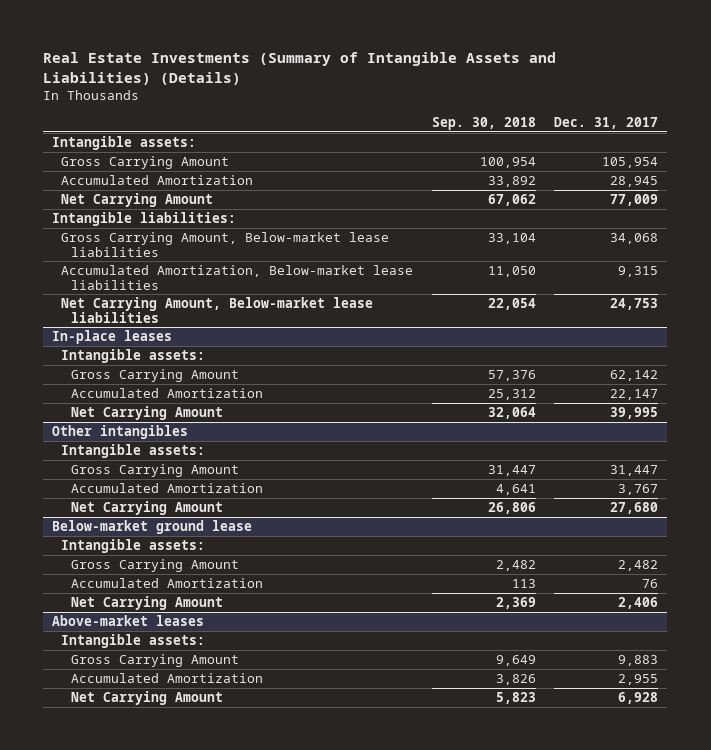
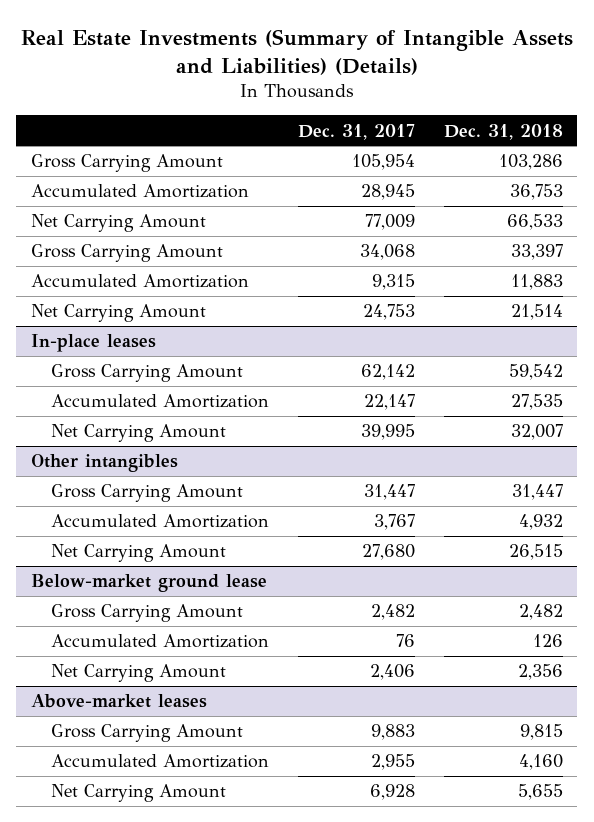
[431,116,536,130] Sep. 30, 2018 -> none
none -> [443,123,563,140] Dec. 31, 2018
[52,135,197,150] Intangible assets: -> none
[52,211,237,226] Intangible liabilities: -> none
[61,231,390,257] Gross Carrying Amount, Below-market lease liabilities -> [30,244,223,263] Gross Carrying Amount
[61,264,414,290] Accumulated Amortization, Below-market lease liabilities -> [30,274,249,289] Accumulated Amortization
[61,296,374,323] Net Carrying Amount, Below-market lease liabilities -> [30,304,206,323] Net Carrying Amount
[61,348,206,363] Intangible assets: -> none
[61,443,206,458] Intangible assets: -> none
[61,538,206,553] Intangible assets: -> none
[61,633,206,648] Intangible assets: -> none

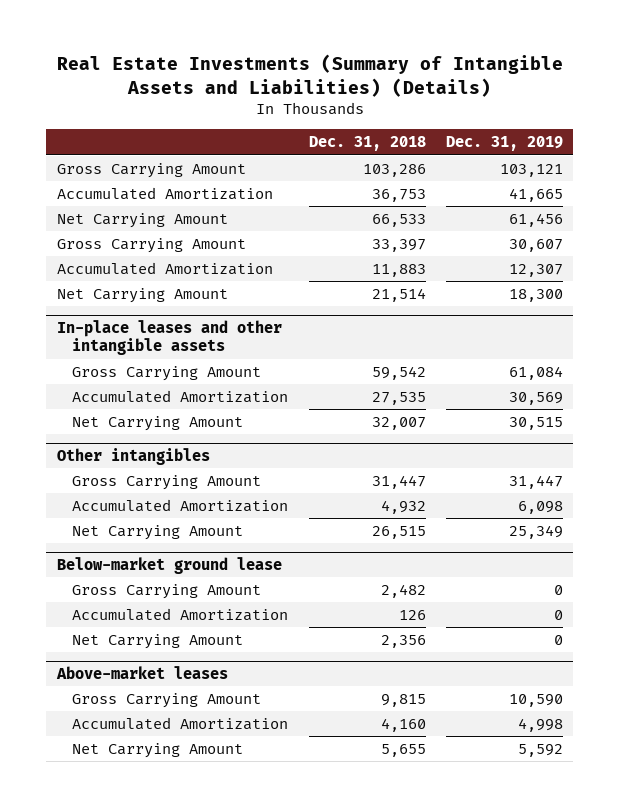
[297,123,415,140] Dec. 31, 2017 -> none
none -> [445,136,563,152] Dec. 31, 2019
[30,334,156,353] In-place leases -> [56,320,282,356] In-place leases and other intangible assets

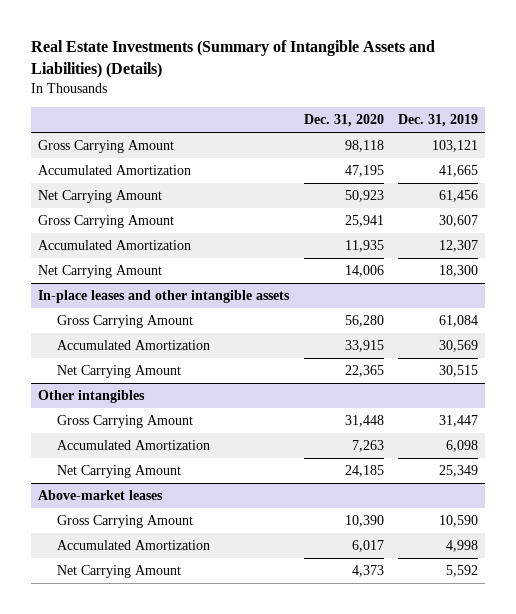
[308,136,426,152] Dec. 31, 2018 -> none
none -> [303,113,384,127] Dec. 31, 2020
[56,557,282,575] Below-market ground lease -> none
[72,584,262,600] Gross Carrying Amount -> none
[72,608,289,622] Accumulated Amortization -> none
[72,634,244,650] Net Carrying Amount -> none

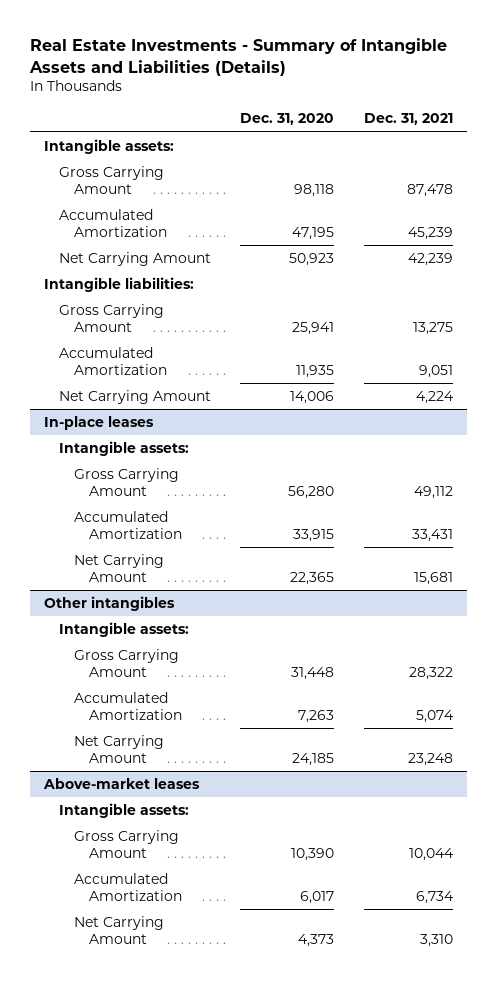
[30,40,435,79] Real Estate Investments (Summary of Intangible Assets and Liabilities) (Details) -> [28,38,447,76] Real Estate Investments - Summary of Intangible Assets and Liabilities (Details)
[398,113,479,127] Dec. 31, 2019 -> none
none -> [363,113,453,126] Dec. 31, 2021
none -> [44,139,175,155] Intangible assets:
none -> [44,277,195,293] Intangible liabilities:
[38,290,291,304] In-place leases and other intangible assets -> [44,416,155,431] In-place leases
none -> [59,441,190,457] Intangible assets:
none -> [59,622,190,638] Intangible assets:
none -> [59,803,190,819] Intangible assets:

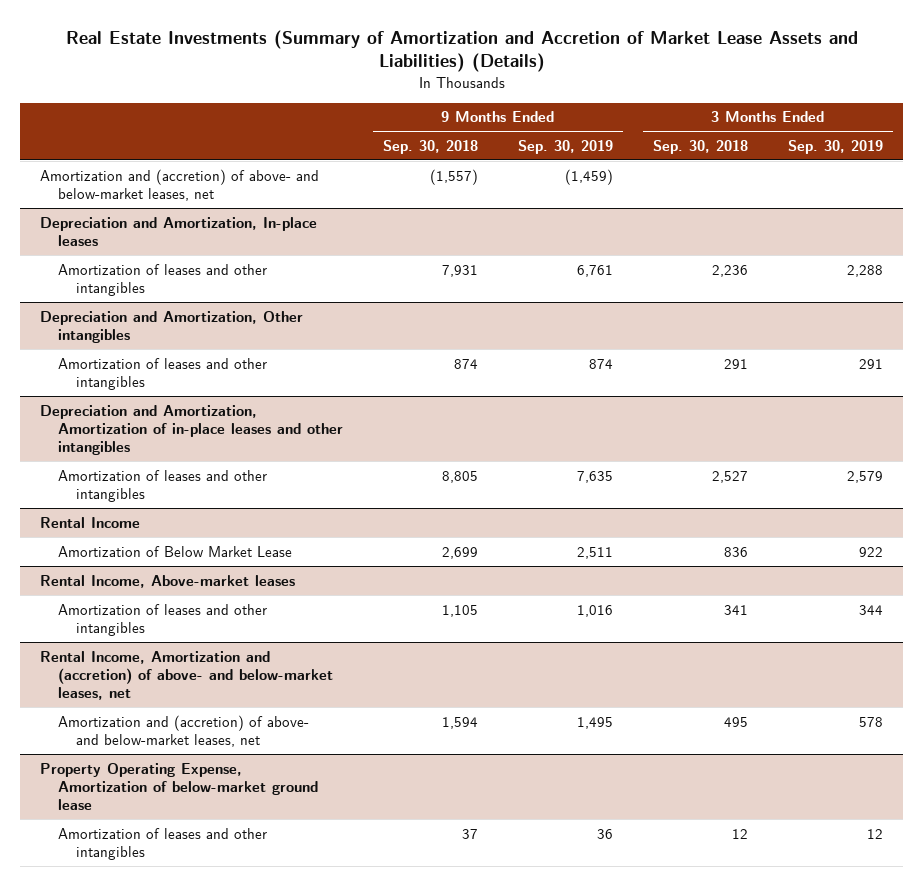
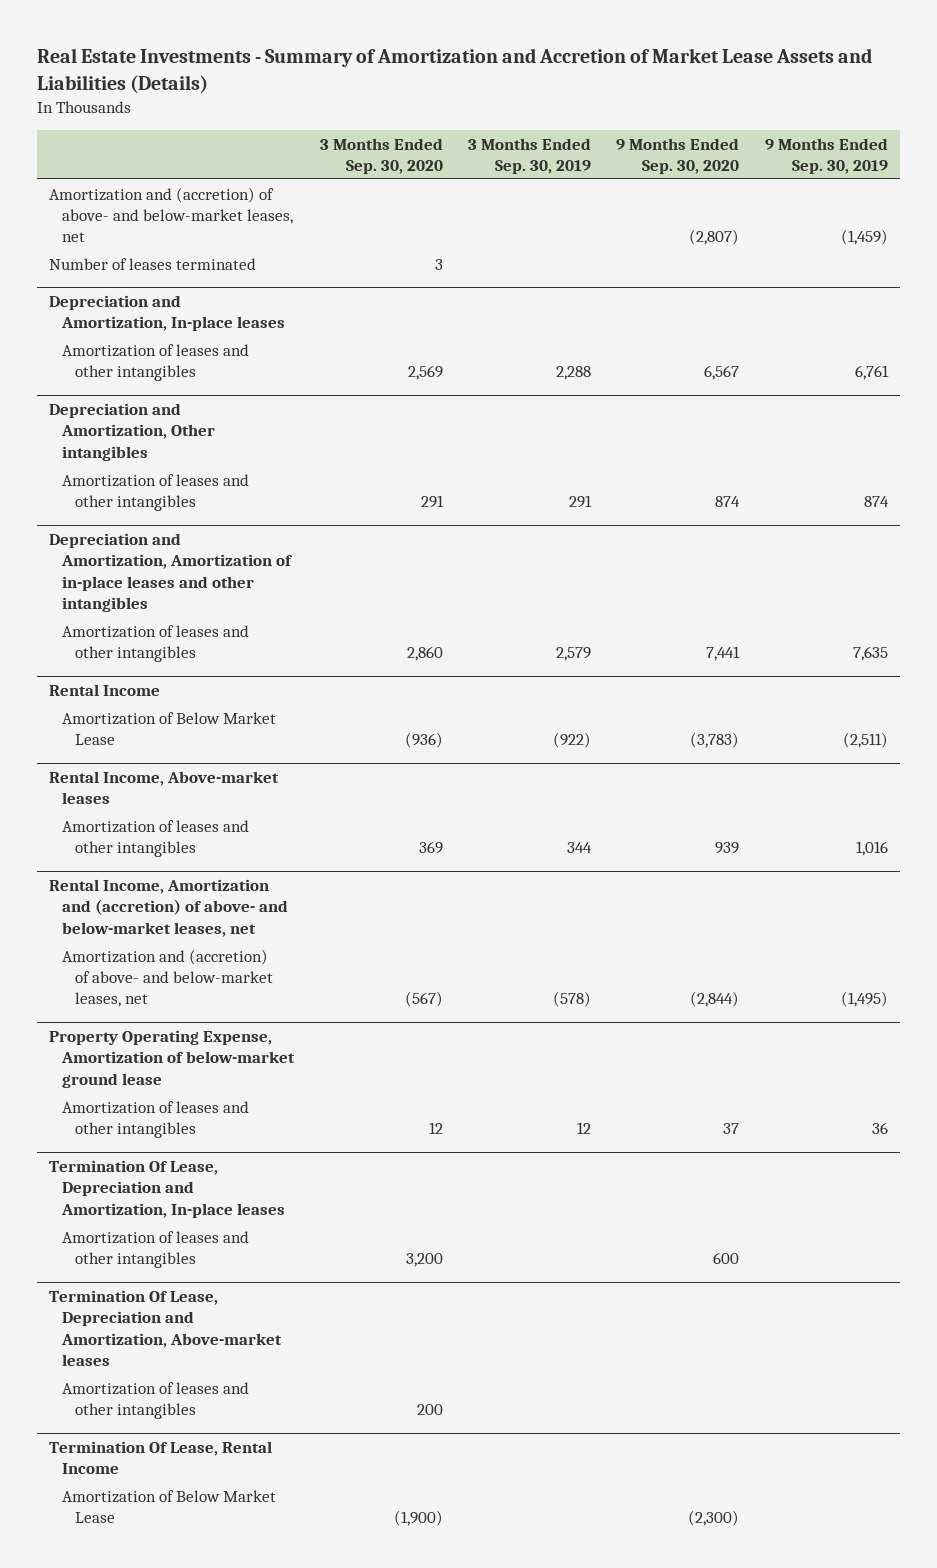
[65,29,858,73] Real Estate Investments (Summary of Amortization and Accretion of Market Lease Assets and Liabilities) (Details) -> [36,48,872,94] Real Estate Investments - Summary of Amortization and Accretion of Market Lease Assets and Liabilities (Details)
[383,139,479,154] Sep. 30, 2018 -> none
[653,139,749,154] Sep. 30, 2018 -> none
none -> [319,137,443,174] 3 Months Ended Sep. 30, 2020
none -> [616,137,740,174] 9 Months Ended Sep. 30, 2020
none -> [49,257,257,270] Number of leases terminated
[577,546,614,559] 2,511 -> [842,731,888,748] (2,511)
[859,546,884,557] 922 -> [552,731,591,748] (922)
[577,716,614,729] 1,495 -> [840,991,888,1008] (1,495)
[859,716,884,727] 578 -> [552,991,591,1008] (578)
none -> [49,1160,286,1218] Termination Of Lease, Depreciation and Amortization, In-place leases
none -> [62,1230,250,1268] Amortization of leases and other intangibles
none -> [49,1290,283,1366] Termination Of Lease, Depreciation and Amortization, Above-market leases
none -> [62,1381,250,1419] Amortization of leases and other intangibles
none -> [49,1441,273,1475] Termination Of Lease, Rental Income
none -> [62,1489,277,1523] Amortization of Below Market Lease

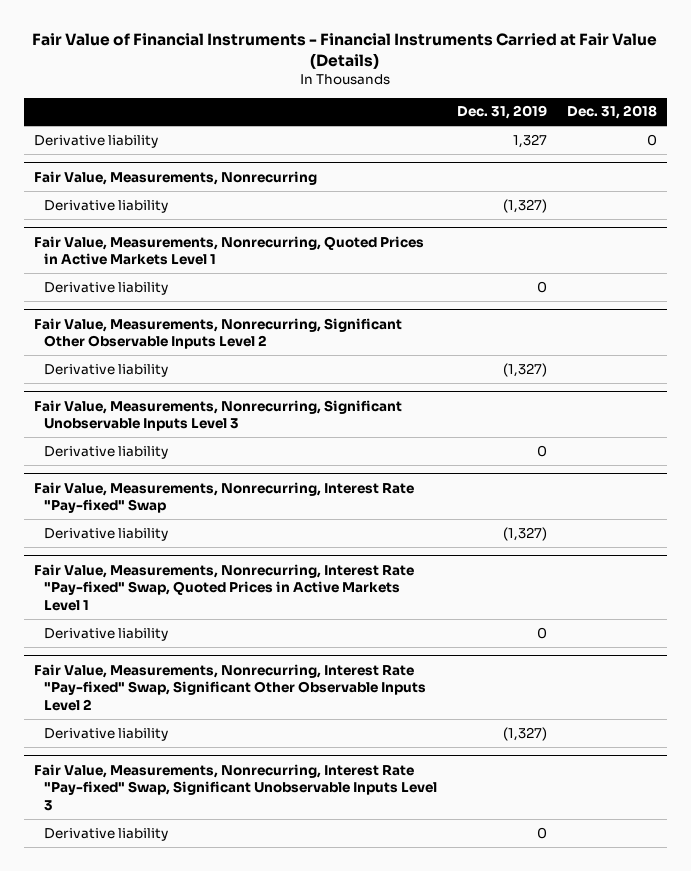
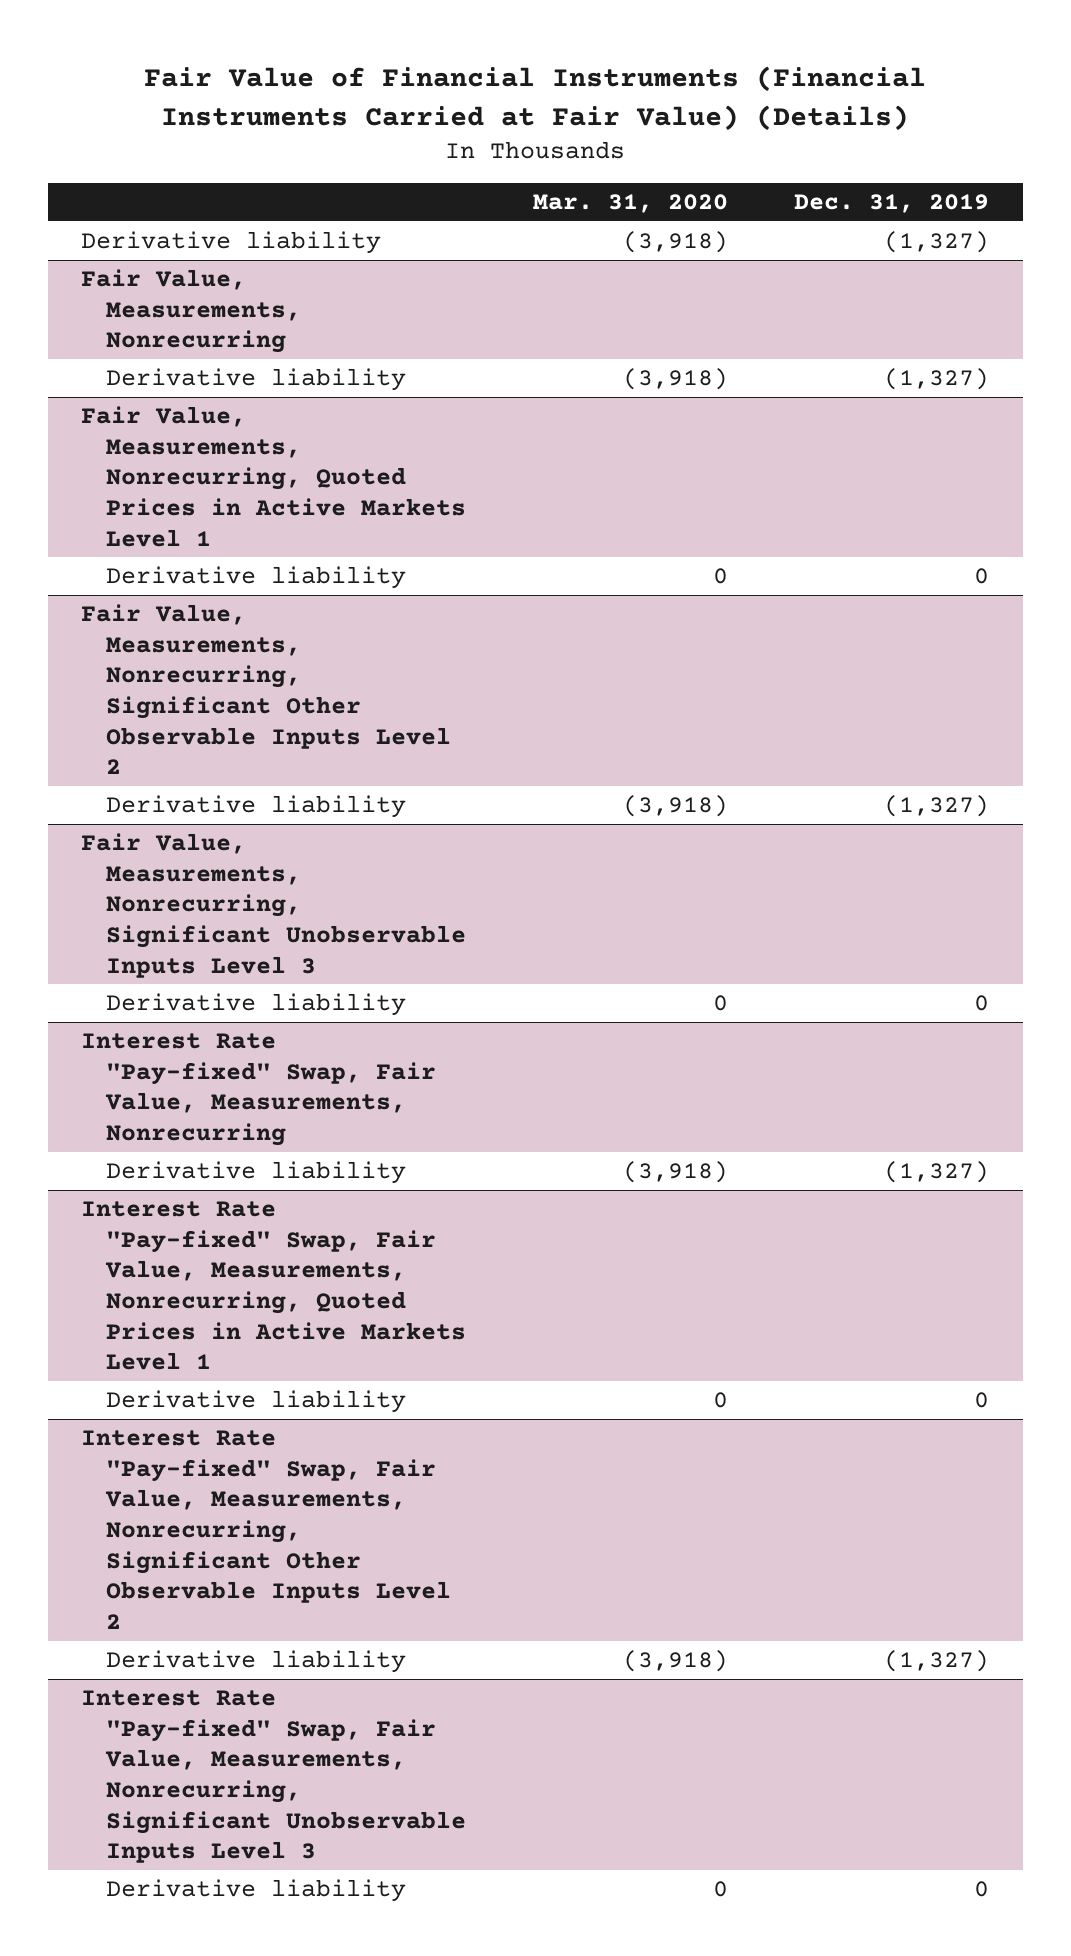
[32,32,658,69] Fair Value of Financial Instruments - Financial Instruments Carried at Fair Value (Details) -> [144,66,927,131] Fair Value of Financial Instruments (Financial Instruments Carried at Fair Value) (Details)
[567,105,658,120] Dec. 31, 2018 -> none
none -> [532,194,728,214] Mar. 31, 2020
[513,133,548,148] 1,327 -> [884,231,990,254] (1,327)
[33,481,414,514] Fair Value, Measurements, Nonrecurring, Interest Rate "Pay-fixed" Swap -> [81,1033,436,1147] Interest Rate "Pay-fixed" Swap, Fair Value, Measurements, Nonrecurring
[33,563,414,611] Fair Value, Measurements, Nonrecurring, Interest Rate "Pay-fixed" Swap, Quoted Prices in Active Markets Level 1 -> [81,1201,466,1371] Interest Rate "Pay-fixed" Swap, Fair Value, Measurements, Nonrecurring, Quoted Prices in Active Markets Level 1
[33,663,427,711] Fair Value, Measurements, Nonrecurring, Interest Rate "Pay-fixed" Swap, Significant Other Observable Inputs Level 2 -> [81,1430,451,1630] Interest Rate "Pay-fixed" Swap, Fair Value, Measurements, Nonrecurring, Significant Other Observable Inputs Level 2
[33,763,438,811] Fair Value, Measurements, Nonrecurring, Interest Rate "Pay-fixed" Swap, Significant Unobservable Inputs Level 3 -> [81,1690,466,1864] Interest Rate "Pay-fixed" Swap, Fair Value, Measurements, Nonrecurring, Significant Unobservable Inputs Level 3

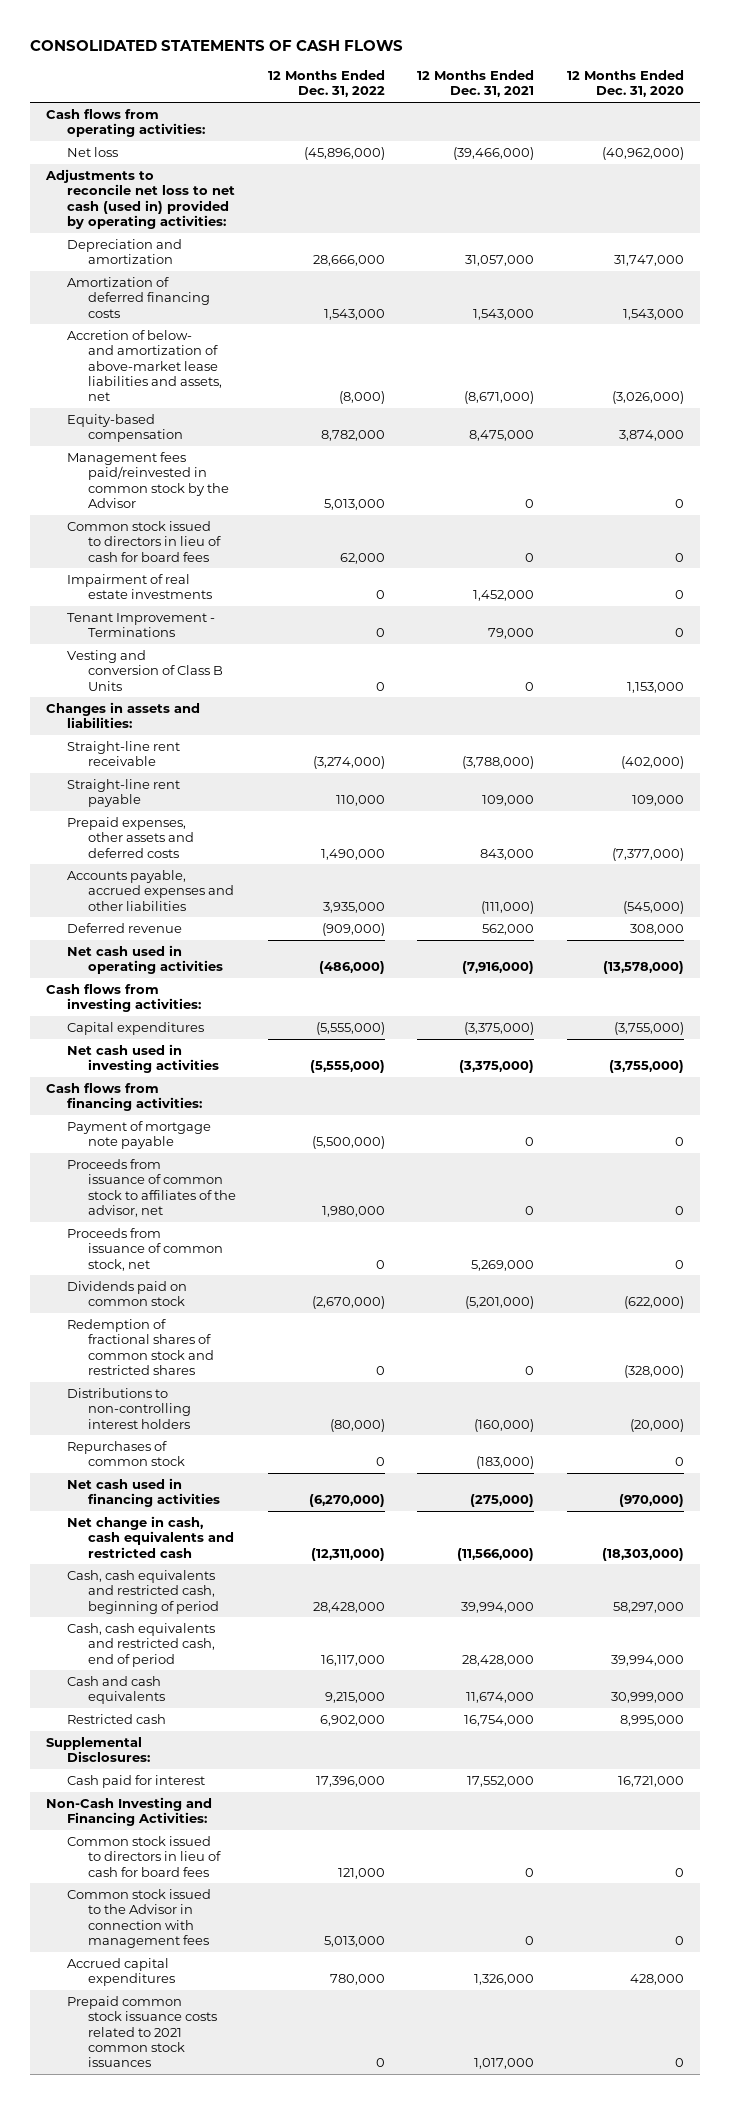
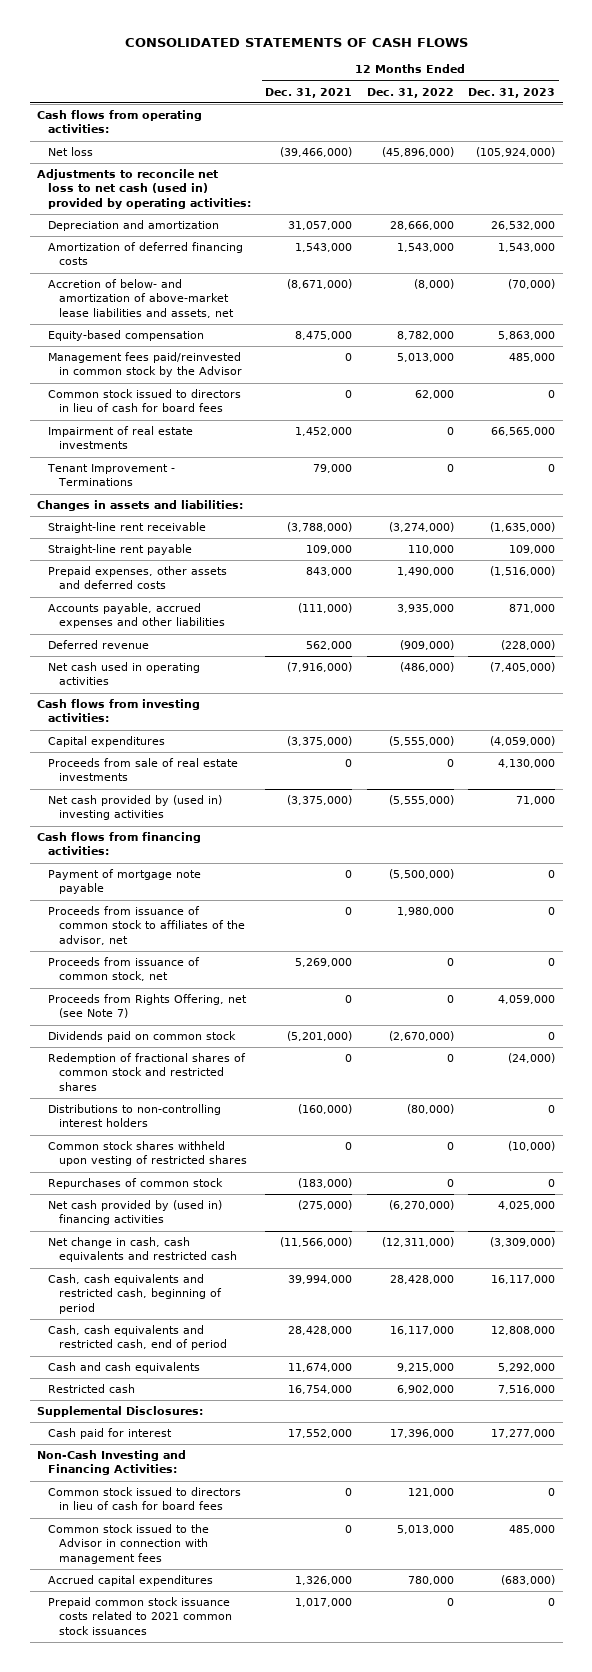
[566,70,684,98] 12 Months Ended Dec. 31, 2020 -> none
none -> [468,87,556,98] Dec. 31, 2023
[67,650,224,691] Vesting and conversion of Class B Units -> none
none -> [47,758,238,782] Proceeds from sale of real estate investments
[67,1044,220,1074] Net cash used in investing activities -> [47,795,222,821] Net cash provided by (used in) investing activities
none -> [47,994,247,1019] Proceeds from Rights Offering, net (see Note 7)
none -> [47,1141,247,1167] Common stock shares withheld upon vesting of restricted shares
[67,1478,221,1508] Net cash used in financing activities -> [47,1200,222,1226] Net cash provided by (used in) financing activities

